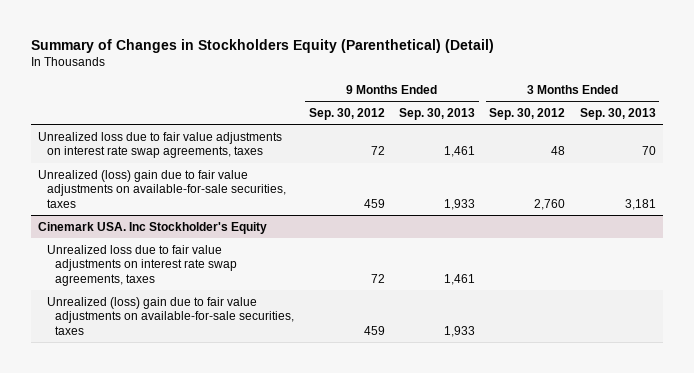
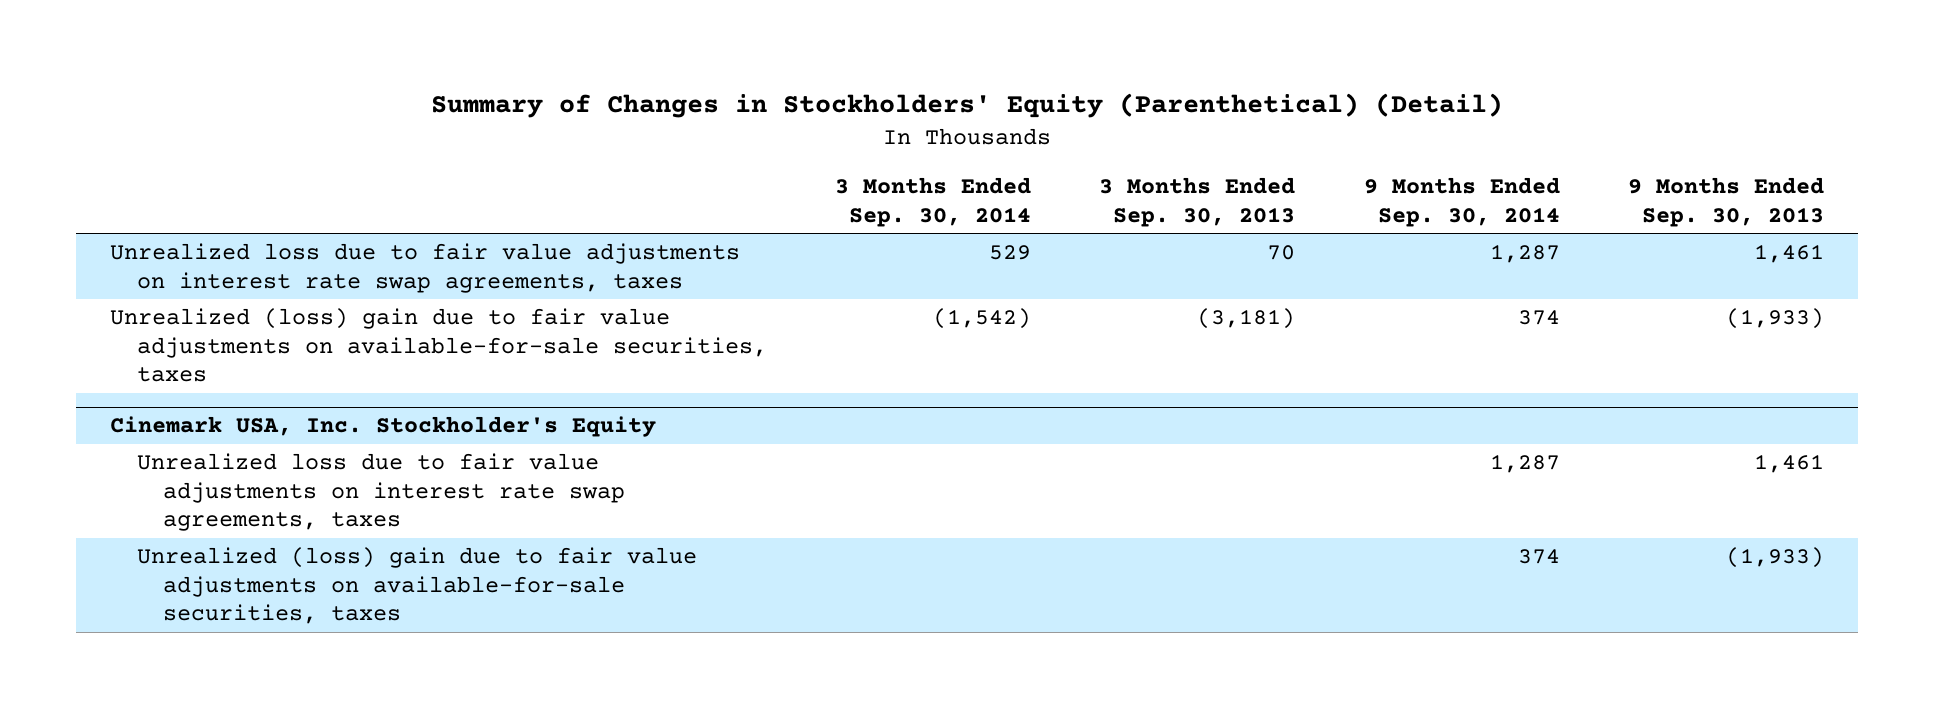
[31,38,495,53] Summary of Changes in Stockholders Equity (Parenthetical) (Detail) -> [431,93,1504,119] Summary of Changes in Stockholders' Equity (Parenthetical) (Detail)
[308,108,385,121] Sep. 30, 2012 -> none
[489,108,566,121] Sep. 30, 2012 -> none
none -> [835,177,1032,227] 3 Months Ended Sep. 30, 2014
none -> [1363,177,1560,227] 9 Months Ended Sep. 30, 2014
[444,198,476,210] 1,933 -> [1726,308,1825,330] (1,933)
[624,198,656,210] 3,181 -> [1197,308,1296,330] (3,181)
[38,221,268,234] Cinemark USA. Inc Stockholder's Equity -> [109,416,656,438] Cinemark USA, Inc. Stockholder's Equity
[444,325,476,337] 1,933 -> [1726,547,1825,569] (1,933)

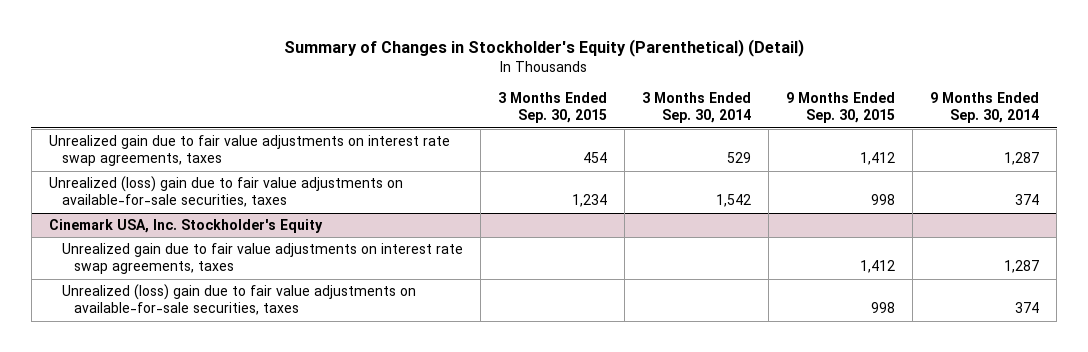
[431,93,1504,119] Summary of Changes in Stockholders' Equity (Parenthetical) (Detail) -> [283,39,804,58] Summary of Changes in Stockholder's Equity (Parenthetical) (Detail)
[1099,177,1296,227] 3 Months Ended Sep. 30, 2013 -> none
[1628,177,1825,227] 9 Months Ended Sep. 30, 2013 -> none
none -> [497,92,607,124] 3 Months Ended Sep. 30, 2015
none -> [786,92,896,124] 9 Months Ended Sep. 30, 2015
[109,243,740,293] Unrealized loss due to fair value adjustments on interest rate swap agreements, taxes -> [48,135,450,167] Unrealized gain due to fair value adjustments on interest rate swap agreements, taxes
[933,308,1032,330] (1,542) -> [715,194,751,208] 1,542
[136,453,626,532] Unrealized loss due to fair value adjustments on interest rate swap agreements, taxes -> [61,243,463,275] Unrealized gain due to fair value adjustments on interest rate swap agreements, taxes

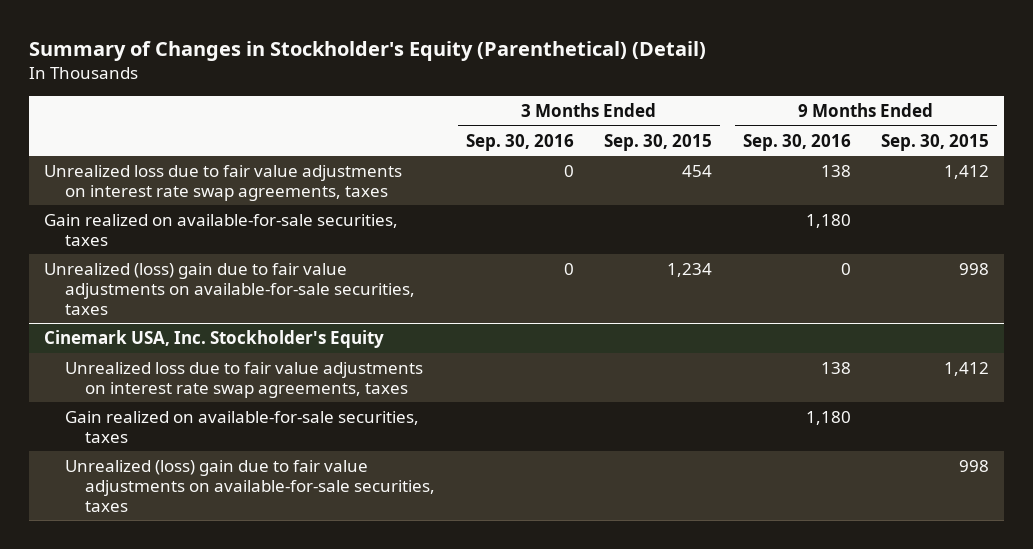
[641,92,751,124] 3 Months Ended Sep. 30, 2014 -> none
[930,92,1040,124] 9 Months Ended Sep. 30, 2014 -> none
none -> [465,133,574,151] Sep. 30, 2016
none -> [742,133,851,151] Sep. 30, 2016
[48,135,450,167] Unrealized gain due to fair value adjustments on interest rate swap agreements, taxes -> [44,164,403,201] Unrealized loss due to fair value adjustments on interest rate swap agreements, taxes
none -> [44,213,399,246] Gain realized on available-for-sale securities, taxes
[61,243,463,275] Unrealized gain due to fair value adjustments on interest rate swap agreements, taxes -> [64,361,423,398] Unrealized loss due to fair value adjustments on interest rate swap agreements, taxes
none -> [64,410,419,443] Gain realized on available-for-sale securities, taxes

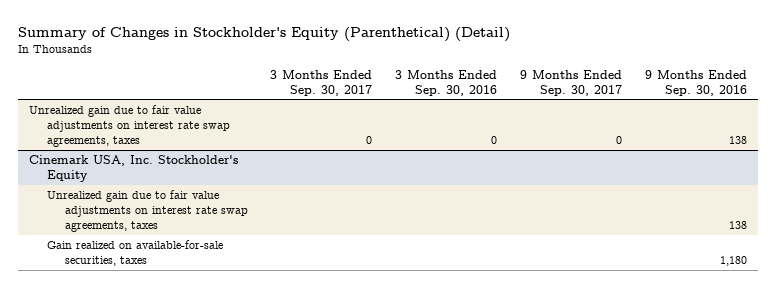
[604,133,713,151] Sep. 30, 2015 -> none
[881,133,990,151] Sep. 30, 2015 -> none
none -> [270,69,373,96] 3 Months Ended Sep. 30, 2017
none -> [519,69,622,96] 9 Months Ended Sep. 30, 2017
[44,213,399,246] Gain realized on available-for-sale securities, taxes -> none
[44,262,415,315] Unrealized (loss) gain due to fair value adjustments on available-for-sale securities, taxes -> none
[44,164,403,201] Unrealized loss due to fair value adjustments on interest rate swap agreements, taxes -> [29,104,231,148] Unrealized gain due to fair value adjustments on interest rate swap agreements, taxes
[64,361,423,398] Unrealized loss due to fair value adjustments on interest rate swap agreements, taxes -> [47,189,248,233] Unrealized gain due to fair value adjustments on interest rate swap agreements, taxes
[64,459,436,512] Unrealized (loss) gain due to fair value adjustments on available-for-sale securities, taxes -> none

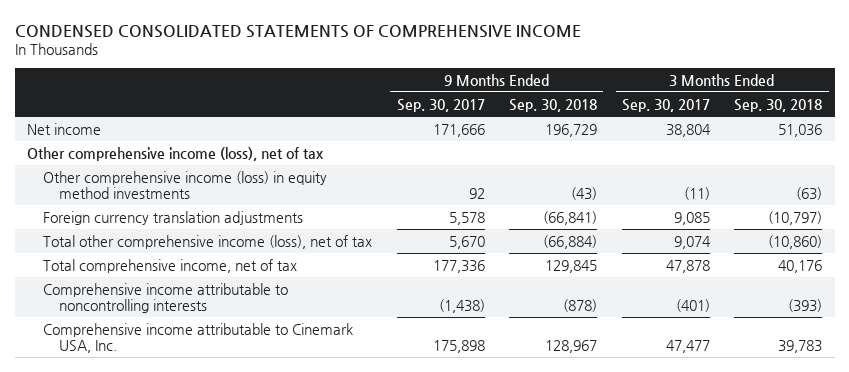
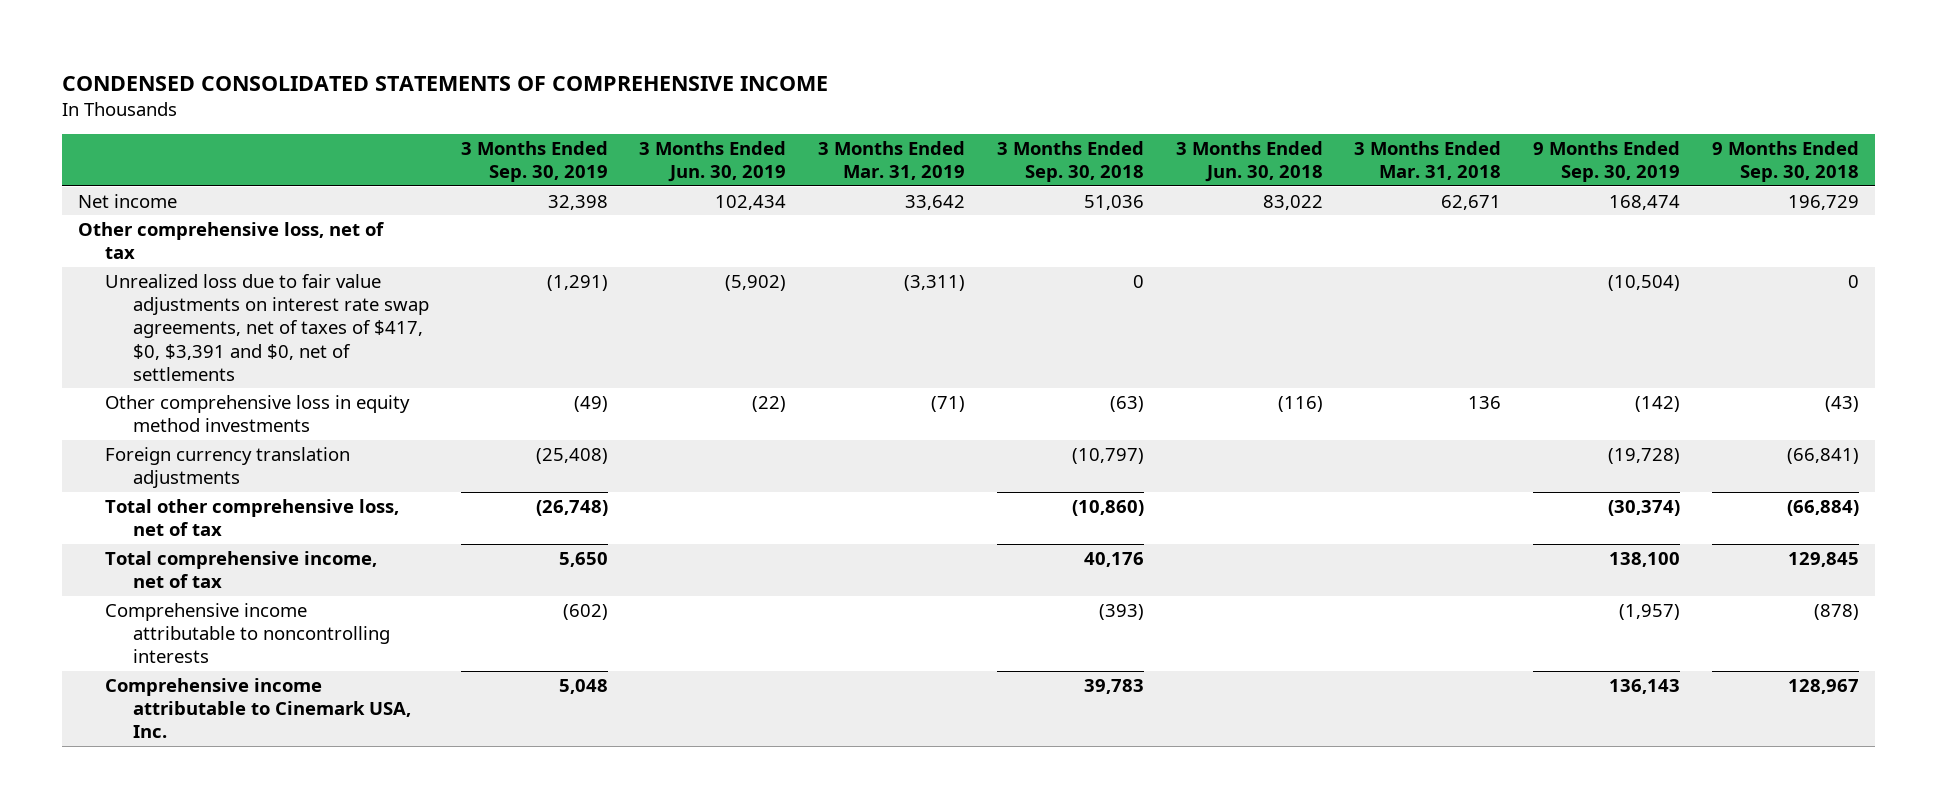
[396,98,485,112] Sep. 30, 2017 -> none
[621,98,710,112] Sep. 30, 2017 -> none
none -> [460,141,608,183] 3 Months Ended Sep. 30, 2019
none -> [639,141,787,183] 3 Months Ended Jun. 30, 2019
none -> [818,141,966,181] 3 Months Ended Mar. 31, 2019
none -> [1175,141,1323,183] 3 Months Ended Jun. 30, 2018
none -> [1354,141,1502,181] 3 Months Ended Mar. 31, 2018
none -> [1533,141,1681,183] 9 Months Ended Sep. 30, 2019
[26,146,324,161] Other comprehensive income (loss), net of tax -> [77,221,384,260] Other comprehensive loss, net of tax
none -> [105,273,429,381] Unrealized loss due to fair value adjustments on interest rate swap agreements, net of taxes of $417, $0, $3,391 and $0, net of settlements
[42,170,327,200] Other comprehensive income (loss) in equity method investments -> [105,394,411,433] Other comprehensive loss in equity method investments
[42,234,372,249] Total other comprehensive income (loss), net of tax -> [105,498,400,537] Total other comprehensive loss, net of tax

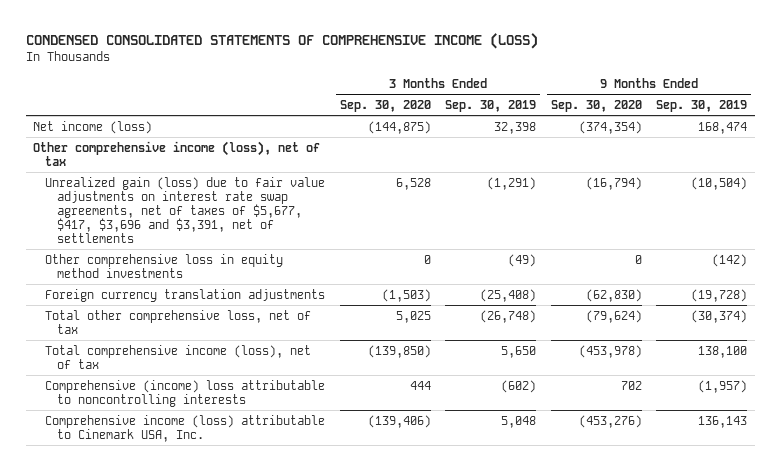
[61,75,828,91] CONDENSED CONSOLIDATED STATEMENTS OF COMPREHENSIVE INCOME -> [25,32,538,49] CONDENSED CONSOLIDATED STATEMENTS OF COMPREHENSIVE INCOME (LOSS)
[639,141,787,183] 3 Months Ended Jun. 30, 2019 -> none
[818,141,966,181] 3 Months Ended Mar. 31, 2019 -> none
[996,141,1144,183] 3 Months Ended Sep. 30, 2018 -> none
[1175,141,1323,183] 3 Months Ended Jun. 30, 2018 -> none
[1354,141,1502,181] 3 Months Ended Mar. 31, 2018 -> none
[1711,141,1859,183] 9 Months Ended Sep. 30, 2018 -> none
none -> [339,99,431,112] Sep. 30, 2020
none -> [550,99,642,112] Sep. 30, 2020
[77,193,177,208] Net income -> [33,120,153,134] Net income (loss)
[77,221,384,260] Other comprehensive loss, net of tax -> [33,140,321,166] Other comprehensive income (loss), net of tax
[105,273,429,381] Unrealized loss due to fair value adjustments on interest rate swap agreements, net of taxes of $417, $0, $3,391 and $0, net of settlements -> [45,176,326,243] Unrealized gain (loss) due to fair value adjustments on interest rate swap agreements, net of taxes of $5,677, $417, $3,696 and $3,391, net of settlements
[105,550,378,589] Total comprehensive income, net of tax -> [45,344,312,369] Total comprehensive income (loss), net of tax
[105,602,390,664] Comprehensive income attributable to noncontrolling interests -> [45,379,326,407] Comprehensive (income) loss attributable to noncontrolling interests
[105,677,411,739] Comprehensive income attributable to Cinemark USA, Inc. -> [45,414,326,442] Comprehensive income (loss) attributable to Cinemark USA, Inc.

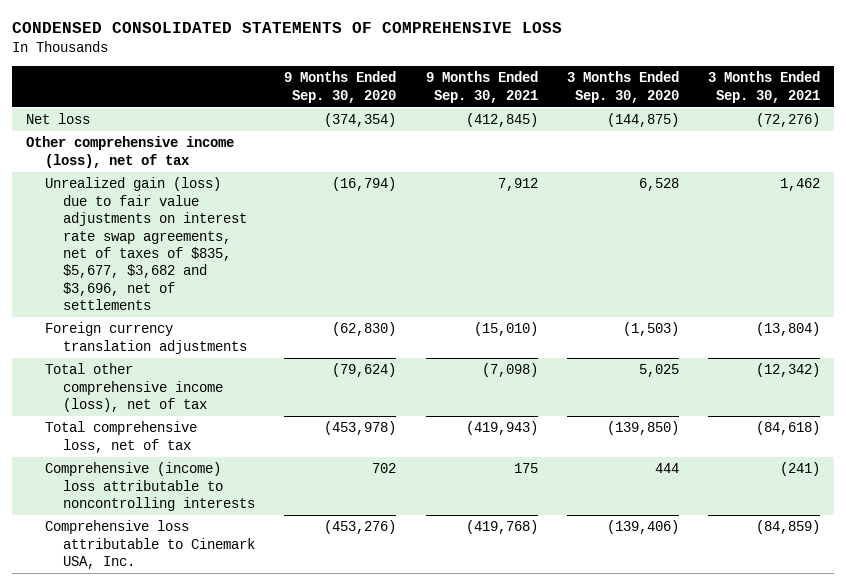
[25,32,538,49] CONDENSED CONSOLIDATED STATEMENTS OF COMPREHENSIVE INCOME (LOSS) -> [11,22,562,34] CONDENSED CONSOLIDATED STATEMENTS OF COMPREHENSIVE LOSS
[445,99,537,112] Sep. 30, 2019 -> none
[656,99,748,112] Sep. 30, 2019 -> none
none -> [425,71,538,103] 9 Months Ended Sep. 30, 2021
none -> [707,71,820,103] 3 Months Ended Sep. 30, 2021
[33,120,153,134] Net income (loss) -> [26,113,91,125] Net loss
[45,253,284,278] Other comprehensive loss in equity method investments -> none
[45,176,326,243] Unrealized gain (loss) due to fair value adjustments on interest rate swap agreements, net of taxes of $5,677, $417, $3,696 and $3,391, net of settlements -> [44,177,248,311] Unrealized gain (loss) due to fair value adjustments on interest rate swap agreements, net of taxes of $835, $5,677, $3,682 and $3,696, net of settlements
[45,309,312,334] Total other comprehensive loss, net of tax -> [44,363,224,413] Total other comprehensive income (loss), net of tax
[45,344,312,369] Total comprehensive income (loss), net of tax -> [44,421,197,453] Total comprehensive loss, net of tax
[45,414,326,442] Comprehensive income (loss) attributable to Cinemark USA, Inc. -> [44,520,256,570] Comprehensive loss attributable to Cinemark USA, Inc.

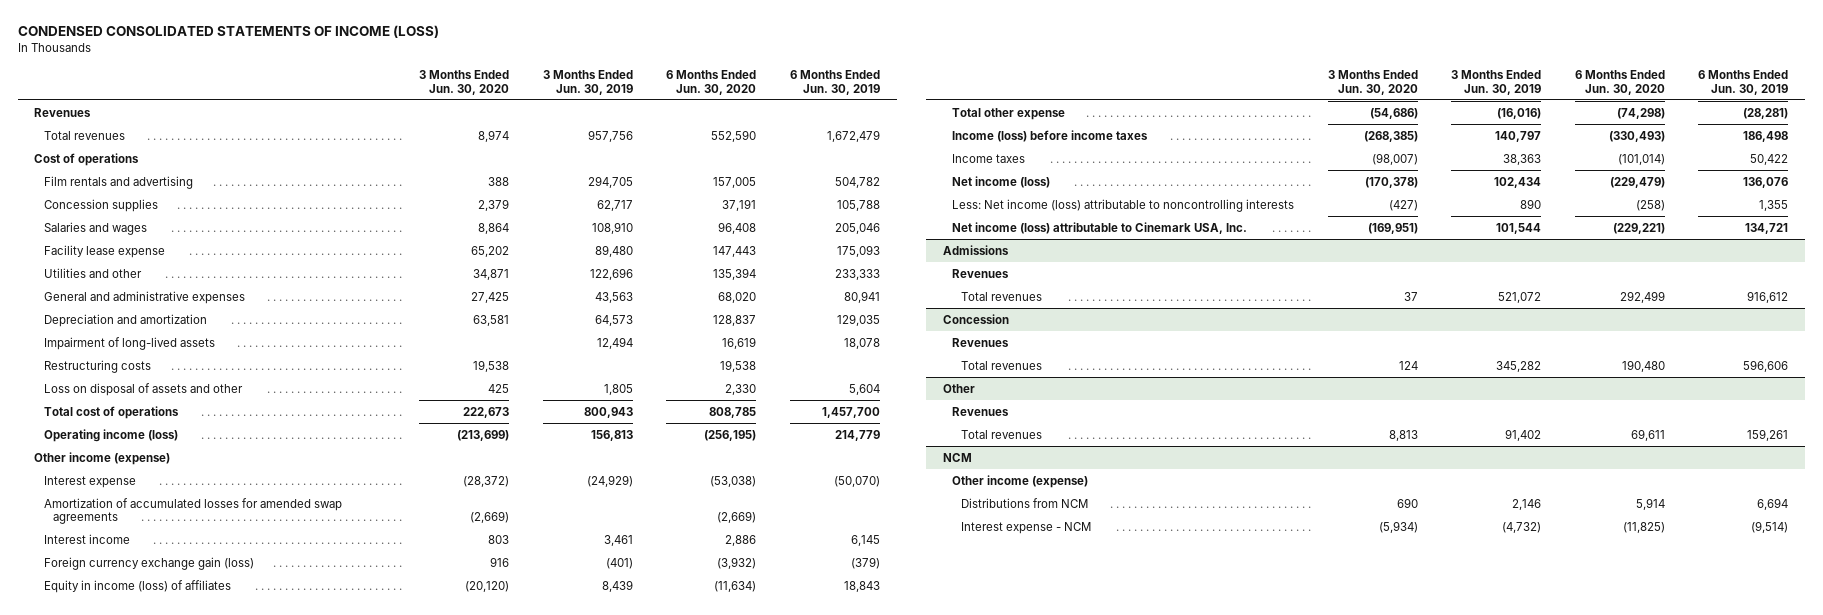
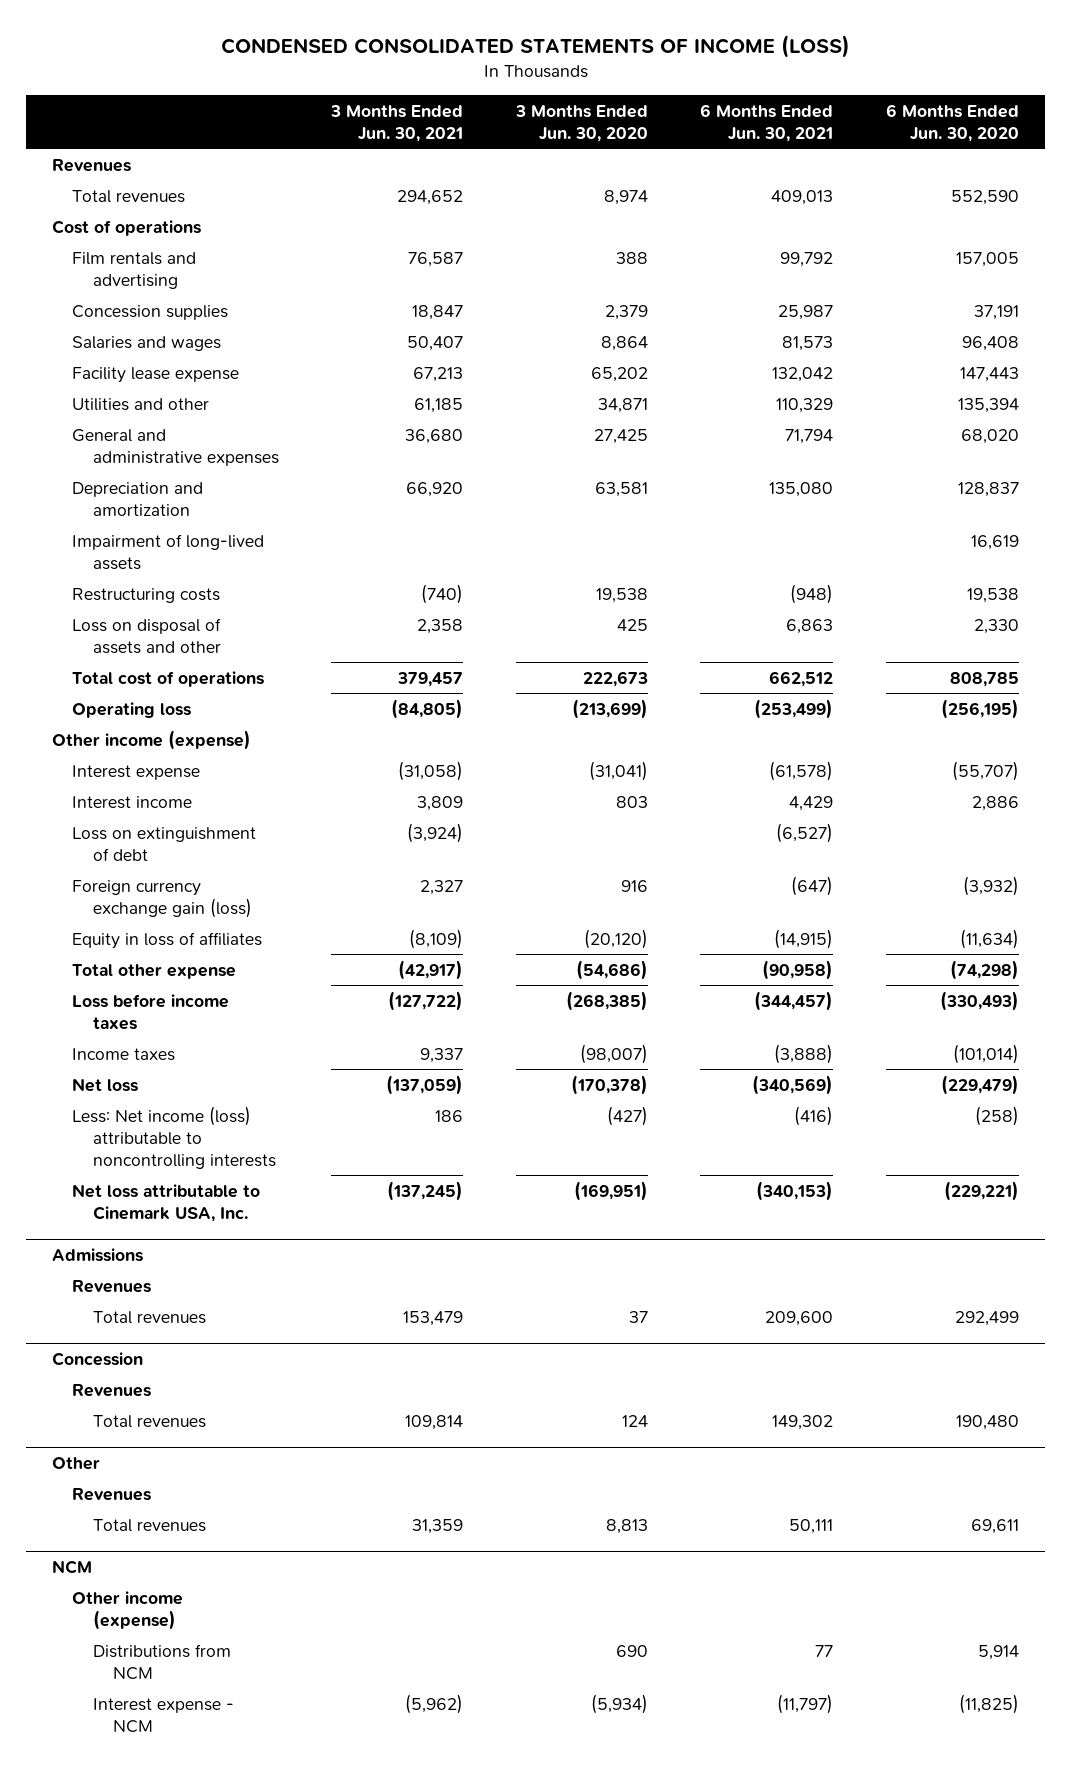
[542,70,633,95] 3 Months Ended Jun. 30, 2019 -> none
[789,70,880,95] 6 Months Ended Jun. 30, 2019 -> none
none -> [330,104,464,142] 3 Months Ended Jun. 30, 2021
none -> [700,103,834,142] 6 Months Ended Jun. 30, 2021
[43,428,178,442] Operating income (loss) -> [72,701,192,718] Operating loss
[43,497,342,525] Amortization of accumulated losses for amended swap agreements -> none
[463,475,510,487] (28,372) -> [588,760,648,781] (31,041)
[710,475,757,487] (53,038) -> [951,760,1019,781] (55,707)
none -> [72,826,257,861] Loss on extinguishment of debt
[43,579,231,593] Equity in income (loss) of affiliates -> [72,931,263,949] Equity in loss of affiliates
[951,129,1148,142] Income (loss) before income taxes -> [72,993,230,1030] Loss before income taxes
[951,175,1050,188] Net income (loss) -> [72,1077,139,1092] Net loss
[951,221,1247,234] Net income (loss) attributable to Cinemark USA, Inc. -> [72,1183,261,1222] Net loss attributable to Cinemark USA, Inc.

